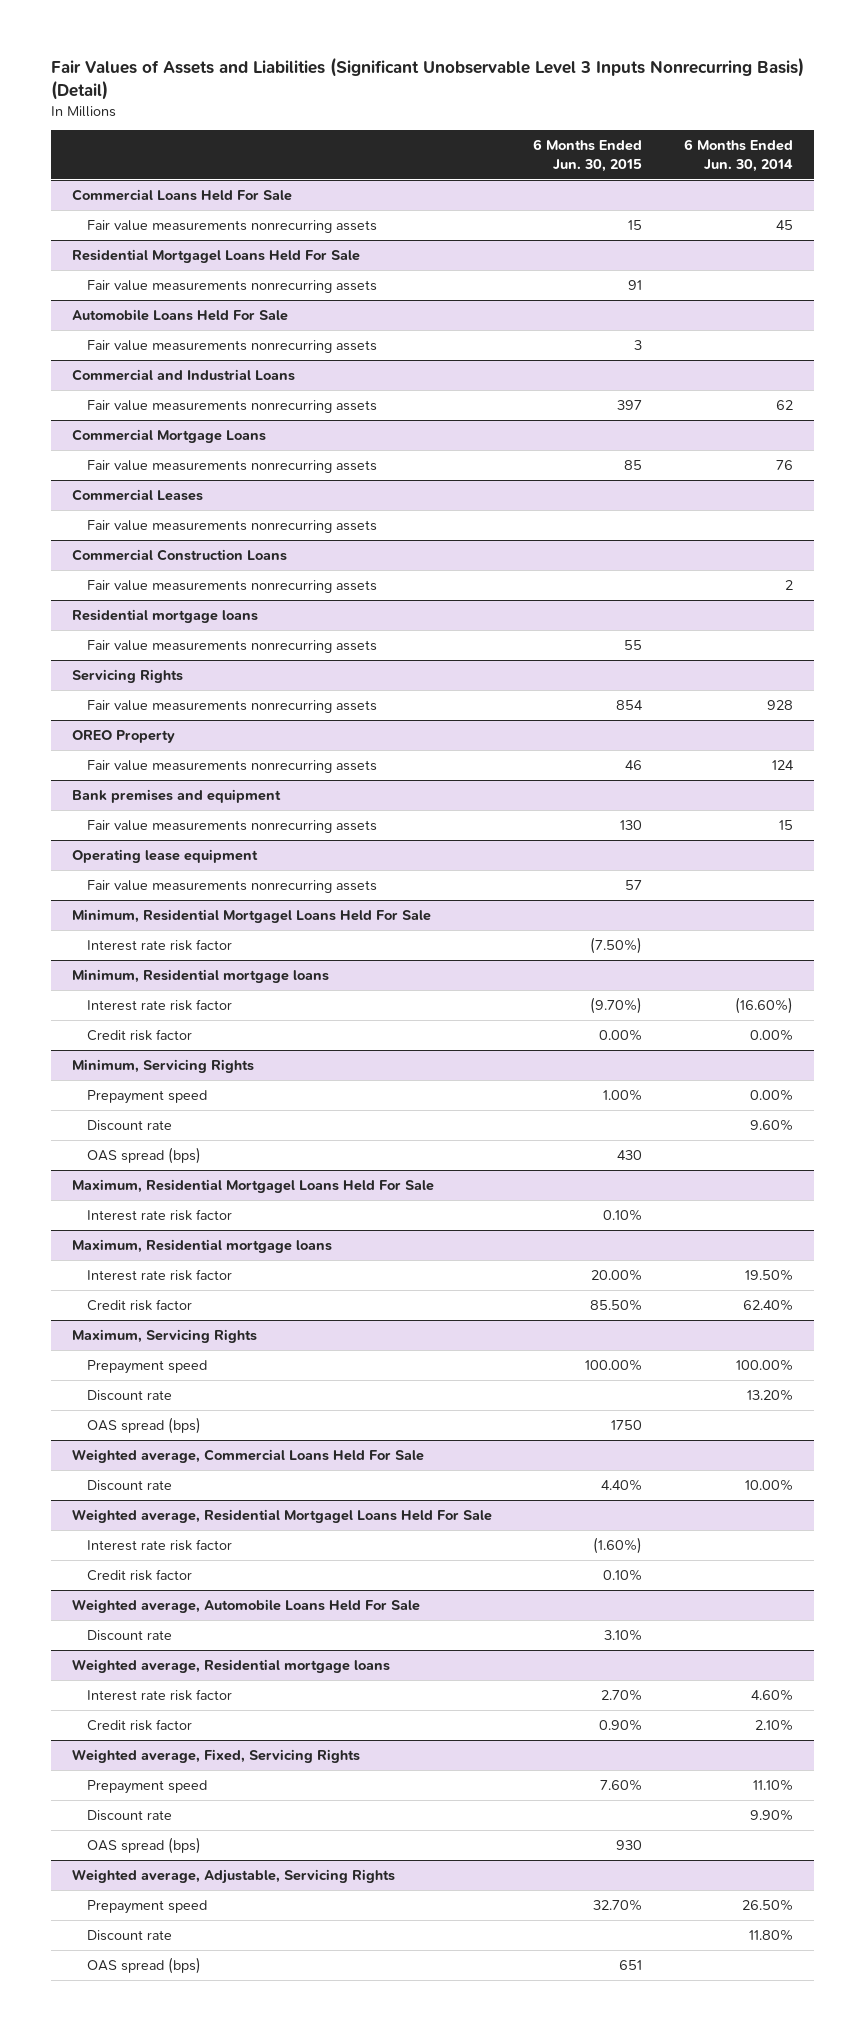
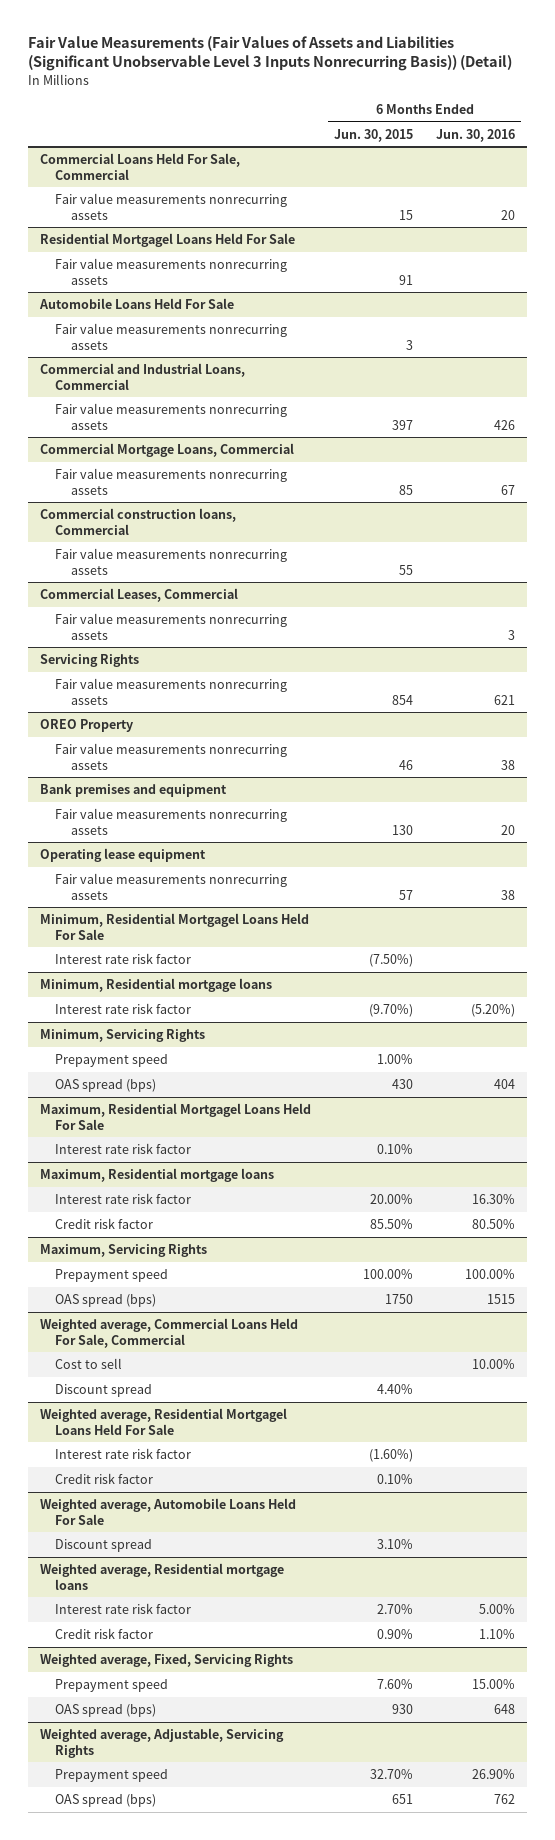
[50,57,804,100] Fair Values of Assets and Liabilities (Significant Unobservable Level 3 Inputs Nonrecurring Basis) (Detail) -> [28,35,513,72] Fair Value Measurements (Fair Values of Assets and Liabilities (Significant Unobservable Level 3 Inputs Nonrecurring Basis)) (Detail)
[684,139,794,172] 6 Months Ended Jun. 30, 2014 -> none
none -> [436,128,516,142] Jun. 30, 2016
[71,188,292,201] Commercial Loans Held For Sale -> [39,152,240,180] Commercial Loans Held For Sale, Commercial
[71,368,295,381] Commercial and Industrial Loans -> [39,362,245,390] Commercial and Industrial Loans, Commercial
[71,428,266,443] Commercial Mortgage Loans -> [39,442,294,457] Commercial Mortgage Loans, Commercial
[71,488,203,501] Commercial Leases -> none
[87,519,378,533] Fair value measurements nonrecurring assets -> none
[87,579,378,593] Fair value measurements nonrecurring assets -> none
[71,608,258,623] Residential mortgage loans -> none
[71,548,287,561] Commercial Construction Loans -> [39,507,236,535] Commercial construction loans, Commercial
none -> [39,587,238,602] Commercial Leases, Commercial
none -> [55,612,288,640] Fair value measurements nonrecurring assets
[87,1028,193,1041] Credit risk factor -> none
[87,1119,173,1131] Discount rate -> none
[87,1389,173,1401] Discount rate -> none
[71,1448,424,1463] Weighted average, Commercial Loans Held For Sale -> [39,1317,298,1348] Weighted average, Commercial Loans Held For Sale, Commercial
none -> [55,1357,123,1369] Cost to sell
[87,1479,173,1491] Discount rate -> [55,1383,153,1397] Discount spread
[87,1629,173,1641] Discount rate -> [55,1538,153,1552] Discount spread
[87,1809,173,1821] Discount rate -> none
[87,1929,173,1941] Discount rate -> none

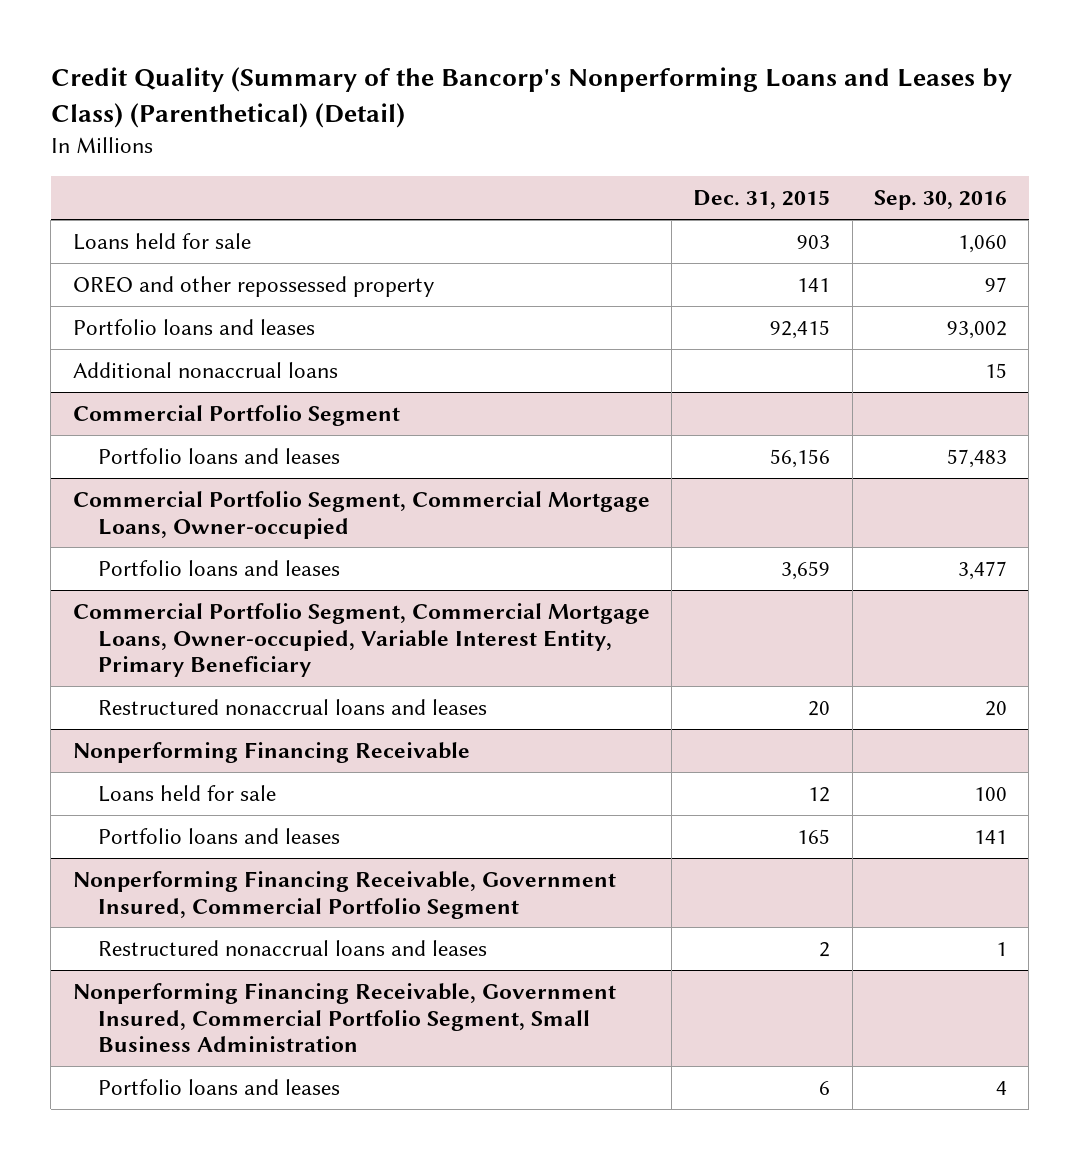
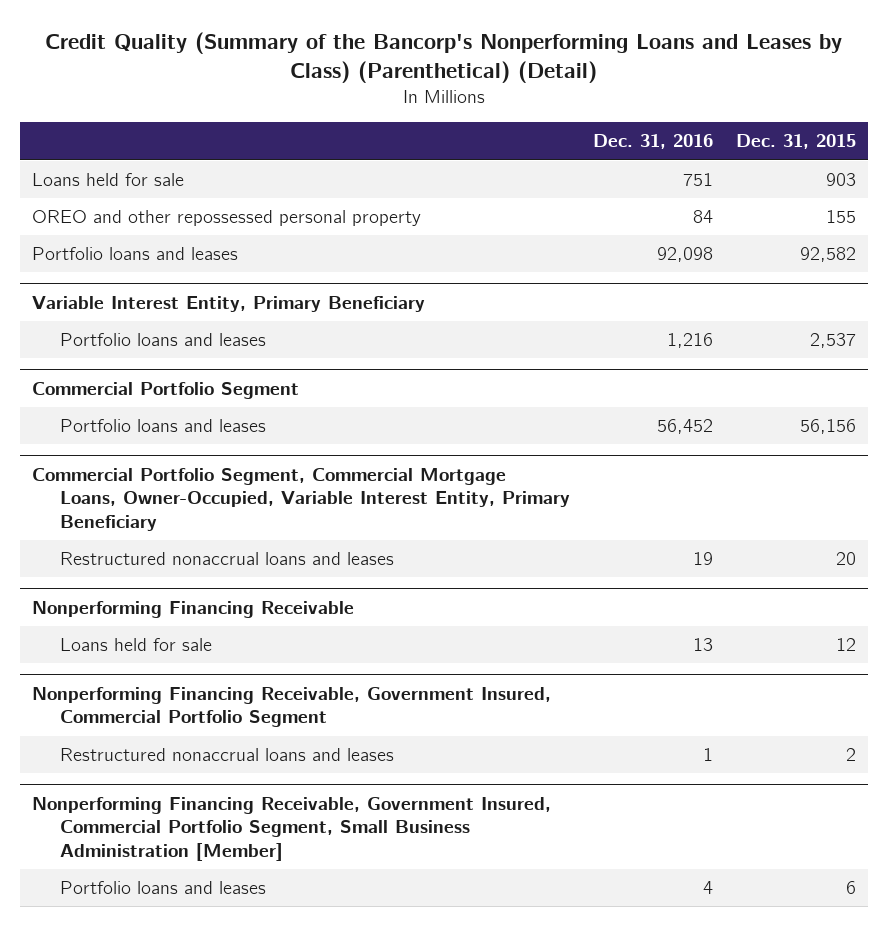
[873,190,1007,211] Sep. 30, 2016 -> none
none -> [593,134,714,150] Dec. 31, 2016
[72,361,338,378] Additional nonaccrual loans -> none
[72,275,435,297] OREO and other repossessed property -> [31,210,421,227] OREO and other repossessed personal property
[797,277,831,292] 141 -> [826,210,857,224] 155
[770,319,831,339] 92,415 -> [800,247,857,263] 92,582
none -> [31,295,425,312] Variable Interest Entity, Primary Beneficiary
none -> [60,333,267,347] Portfolio loans and leases
[72,490,650,539] Commercial Portfolio Segment, Commercial Mortgage Loans, Owner-occupied -> none
[98,559,341,576] Portfolio loans and leases -> none
[72,602,650,678] Commercial Portfolio Segment, Commercial Mortgage Loans, Owner-occupied, Variable Interest Entity, Primary Beneficiary -> [31,467,571,531] Commercial Portfolio Segment, Commercial Mortgage Loans, Owner-Occupied, Variable Interest Entity, Primary Beneficiary
[98,827,341,844] Portfolio loans and leases -> none
[72,982,616,1053] Nonperforming Financing Receivable, Government Insured, Commercial Portfolio Segment, Small Business Administration -> [31,796,551,861] Nonperforming Financing Receivable, Government Insured, Commercial Portfolio Segment, Small Business Administration [Member]

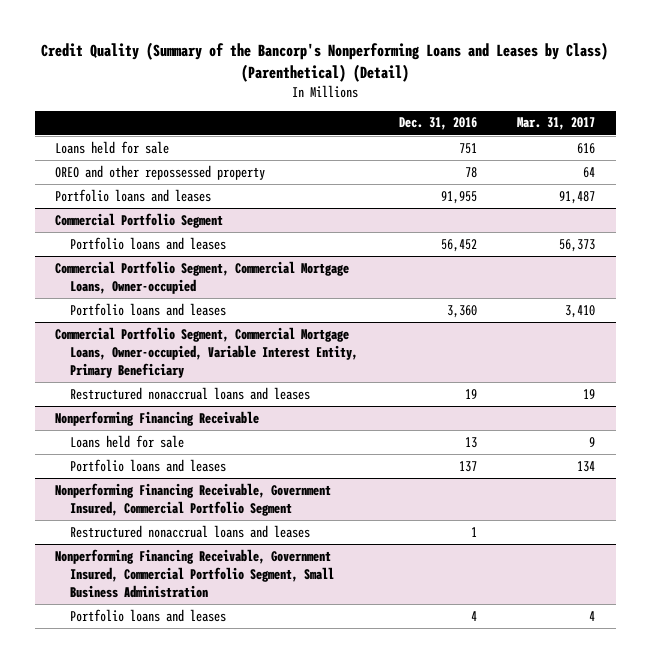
[736,134,857,150] Dec. 31, 2015 -> none
none -> [517,117,596,131] Mar. 31, 2017
[31,295,425,312] Variable Interest Entity, Primary Beneficiary -> none
[60,333,267,347] Portfolio loans and leases -> none
[31,210,421,227] OREO and other repossessed personal property -> [55,164,266,180] OREO and other repossessed property
[693,210,714,224] 84 -> [464,166,477,178] 78
[657,247,714,263] 92,098 -> [440,190,477,204] 91,955
none -> [55,260,350,294] Commercial Portfolio Segment, Commercial Mortgage Loans, Owner-occupied
none -> [70,302,227,316] Portfolio loans and leases
[31,467,571,531] Commercial Portfolio Segment, Commercial Mortgage Loans, Owner-Occupied, Variable Interest Entity, Primary Beneficiary -> [55,326,359,378] Commercial Portfolio Segment, Commercial Mortgage Loans, Owner-occupied, Variable Interest Entity, Primary Beneficiary
none -> [70,458,227,472] Portfolio loans and leases
[31,796,551,861] Nonperforming Financing Receivable, Government Insured, Commercial Portfolio Segment, Small Business Administration [Member] -> [55,548,335,598] Nonperforming Financing Receivable, Government Insured, Commercial Portfolio Segment, Small Business Administration

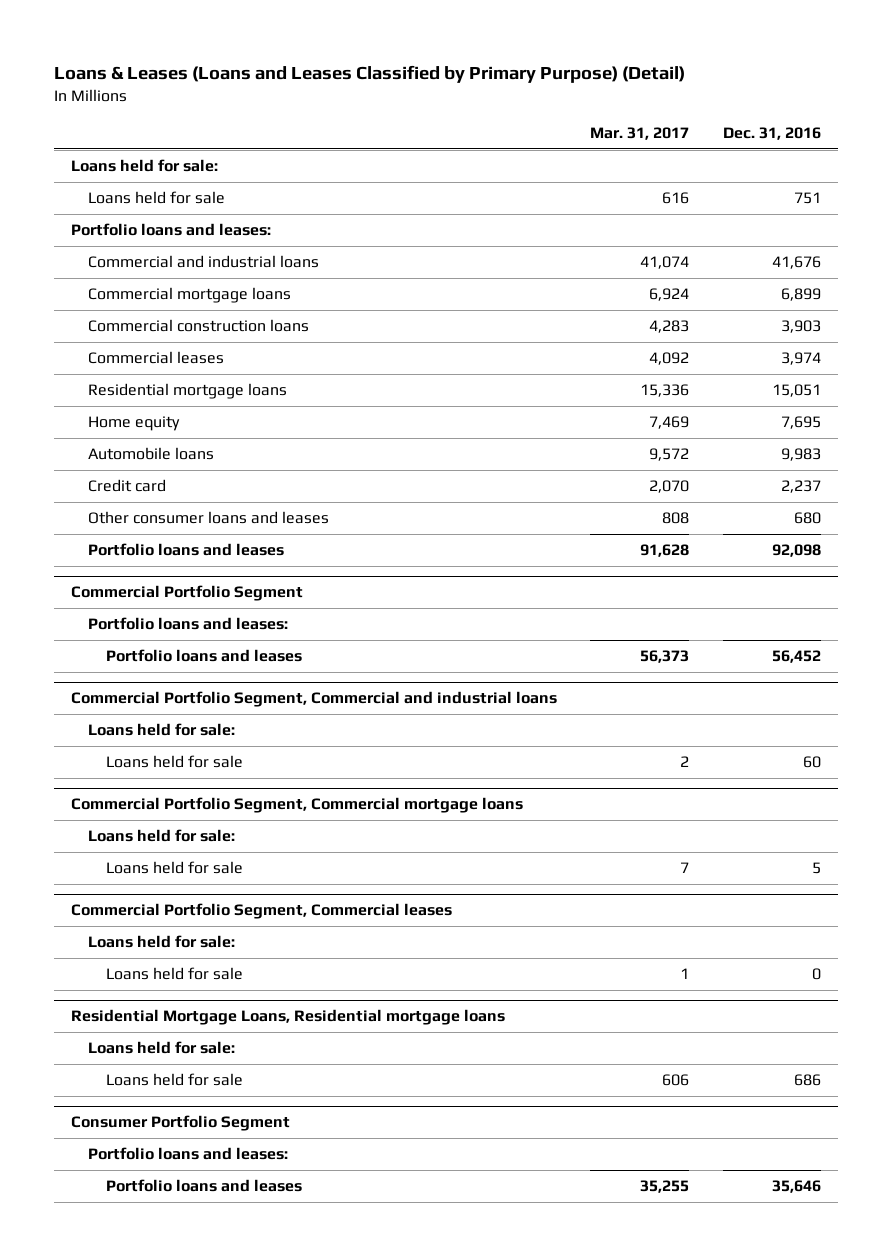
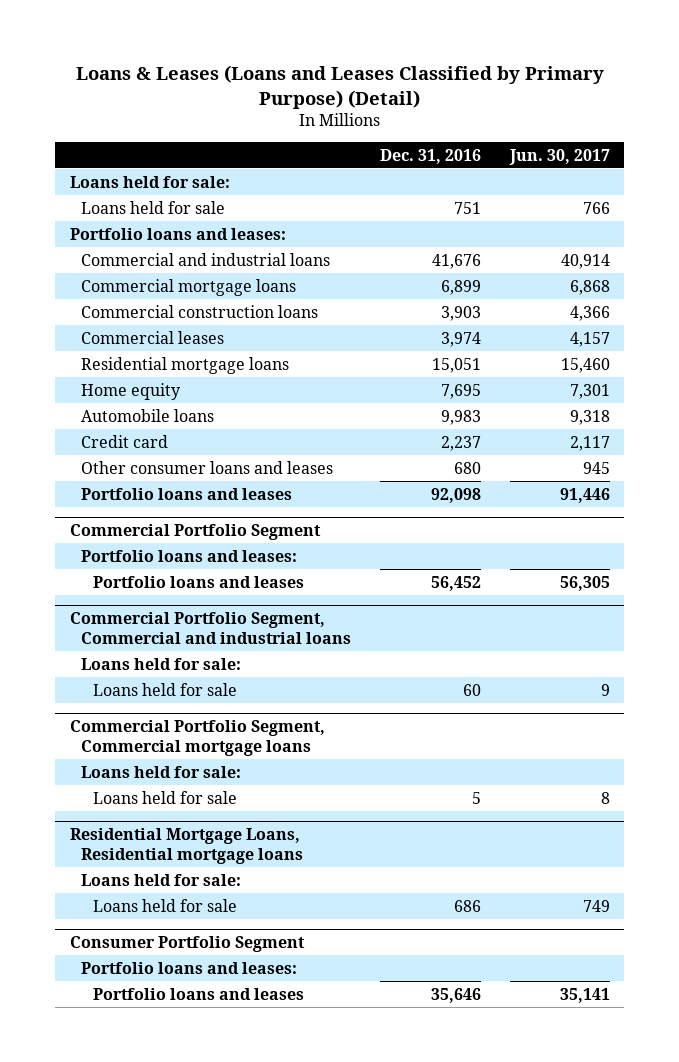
[590,127,690,141] Mar. 31, 2017 -> none
none -> [508,148,610,165] Jun. 30, 2017
[70,903,452,920] Commercial Portfolio Segment, Commercial leases -> none
[88,935,236,949] Loans held for sale: -> none
[106,967,244,981] Loans held for sale -> none

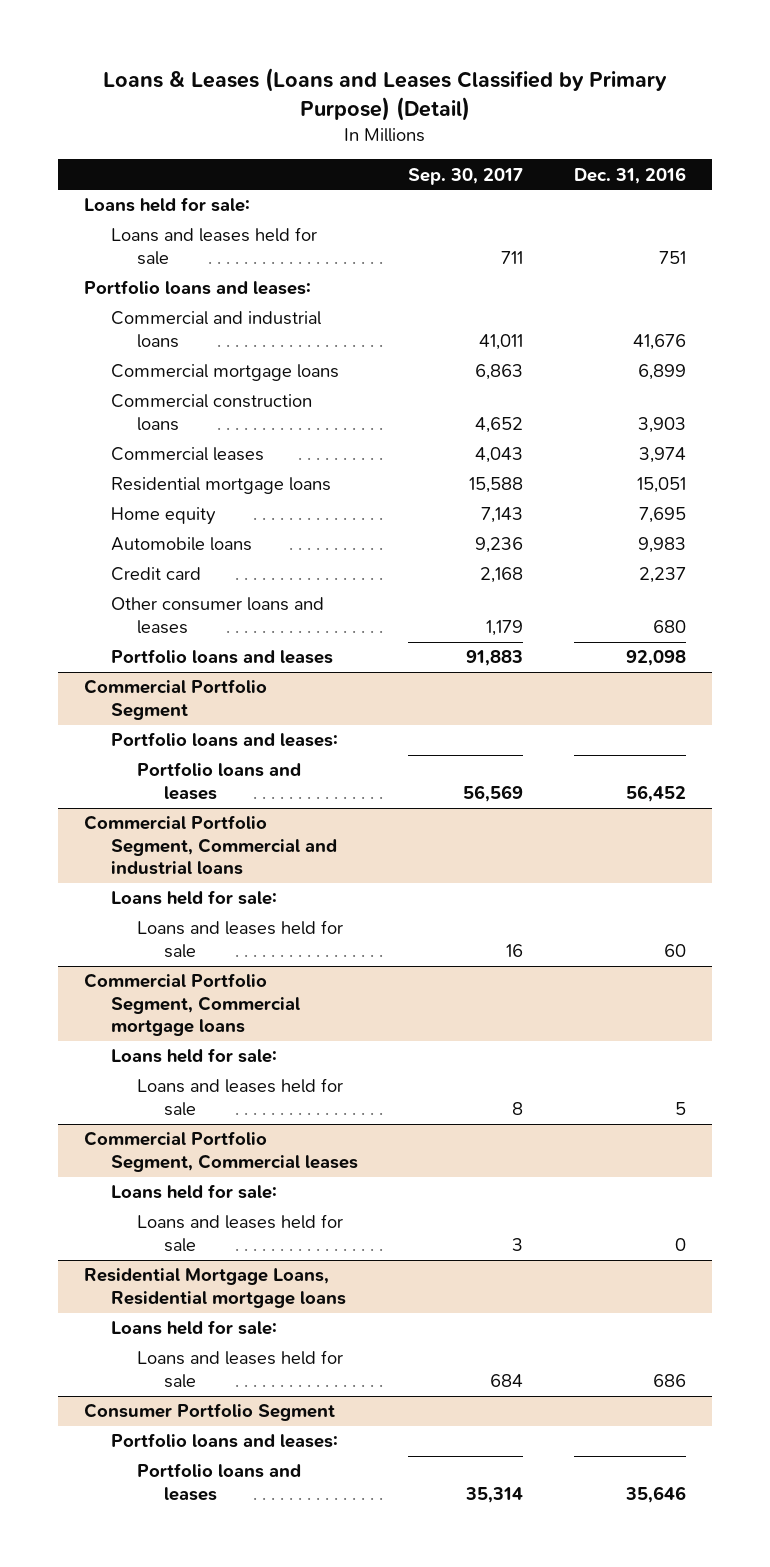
[508,148,610,165] Jun. 30, 2017 -> none
none -> [408,167,524,185] Sep. 30, 2017
[81,200,226,214] Loans held for sale -> [110,227,317,265] Loans and leases held for sale
[92,682,237,696] Loans held for sale -> [137,920,344,958] Loans and leases held for sale
[92,790,237,804] Loans held for sale -> [137,1078,344,1116] Loans and leases held for sale
none -> [83,1131,358,1172] Commercial Portfolio Segment, Commercial leases
none -> [110,1184,277,1200] Loans held for sale:
none -> [137,1214,344,1252] Loans and leases held for sale
[92,898,237,912] Loans held for sale -> [137,1350,344,1388] Loans and leases held for sale

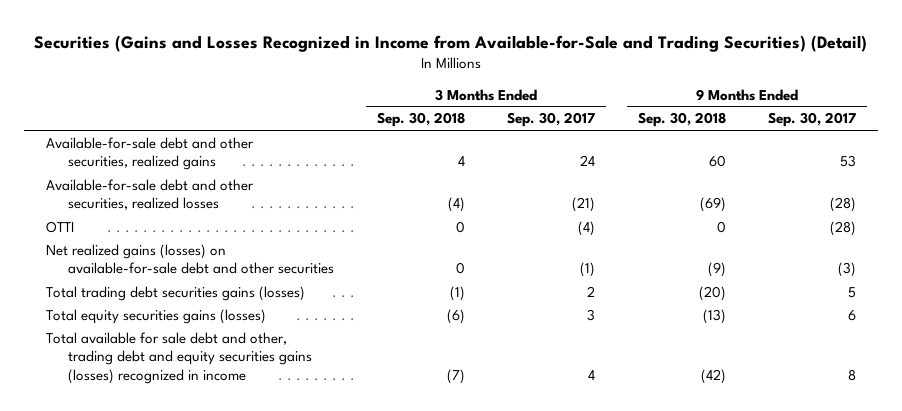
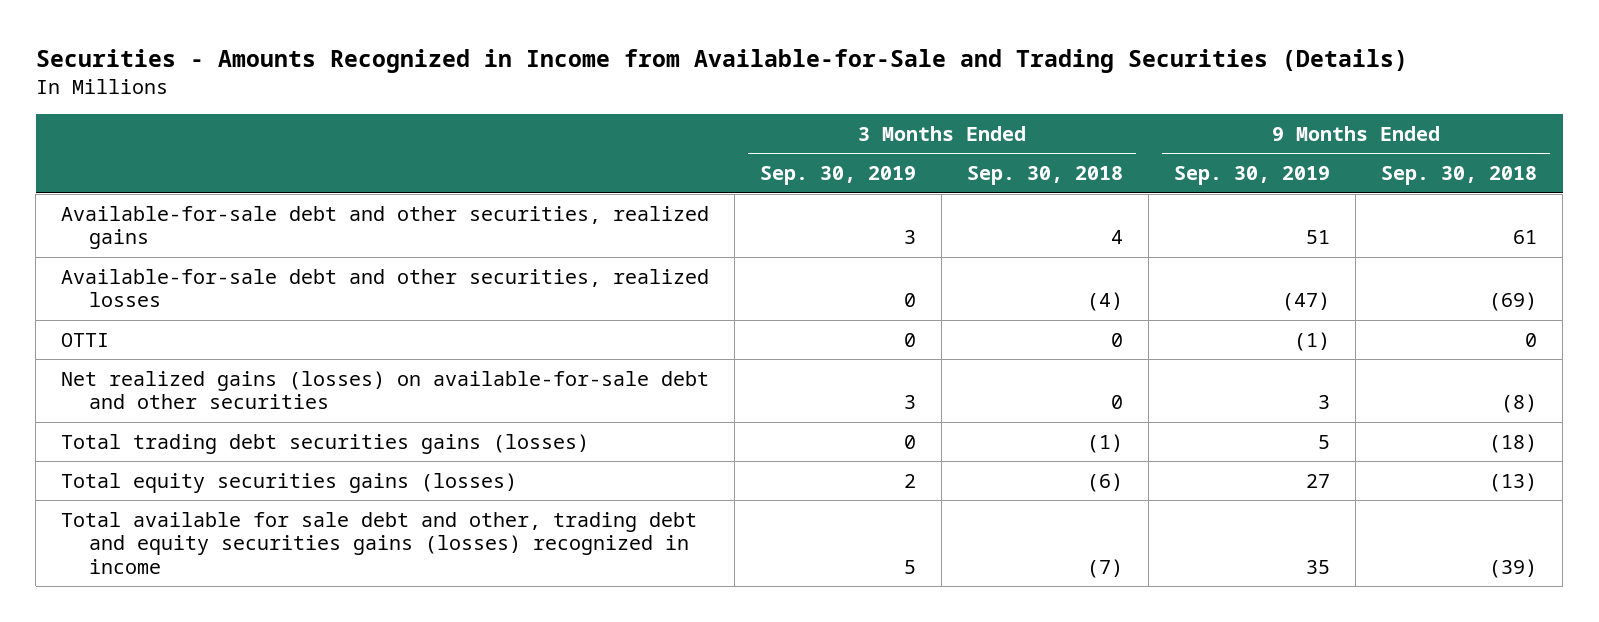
[34,34,868,52] Securities (Gains and Losses Recognized in Income from Available-for-Sale and Trading Securities) (Detail) -> [35,49,1408,74] Securities - Amounts Recognized in Income from Available-for-Sale and Trading Securities (Details)
[507,112,596,128] Sep. 30, 2017 -> none
[768,112,857,128] Sep. 30, 2017 -> none
none -> [760,166,917,186] Sep. 30, 2019
none -> [1174,166,1331,186] Sep. 30, 2019
[708,155,726,168] 60 -> [1513,230,1538,245] 61
[707,262,726,278] (9) -> [1501,394,1538,414] (8)
[698,285,726,301] (20) -> [1489,433,1538,453] (18)
[700,369,726,385] (42) -> [1489,559,1538,579] (39)

